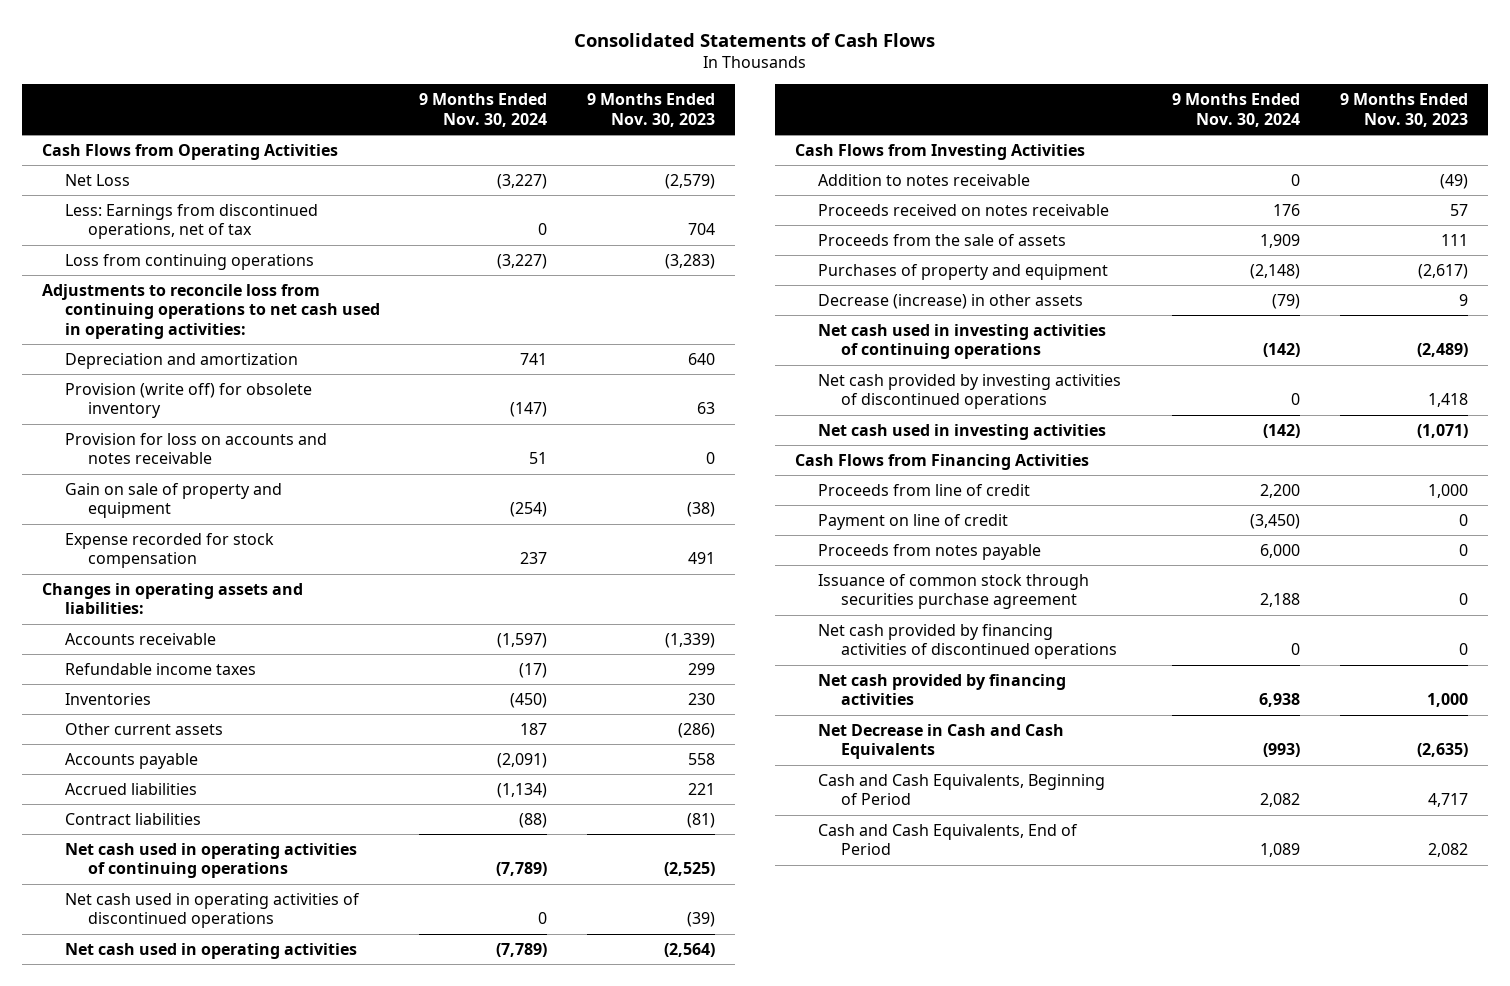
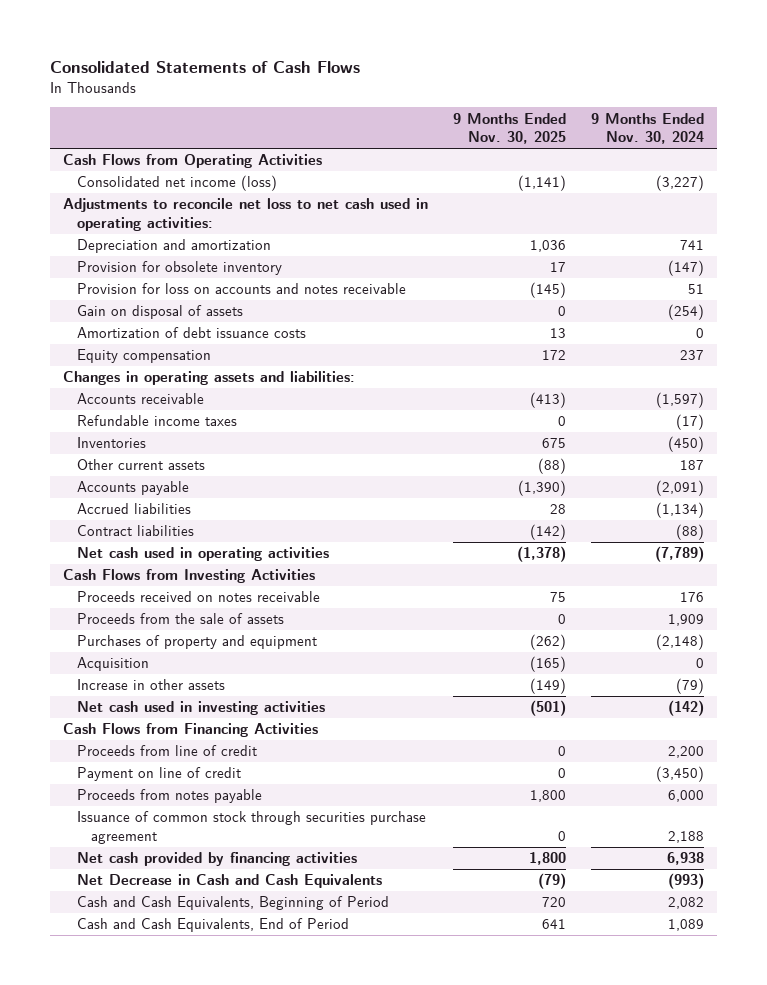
[587,93,716,127] 9 Months Ended Nov. 30, 2023 -> none
none -> [453,112,567,145] 9 Months Ended Nov. 30, 2025
[64,203,318,240] Less: Earnings from discontinued operations, net of tax -> none
[64,253,314,270] Loss from continuing operations -> none
[64,173,130,186] Net Loss -> [76,175,277,192] Consolidated net income (loss)
[41,283,380,340] Adjustments to reconcile loss from continuing operations to net cash used in operating activities: -> [62,198,428,232] Adjustments to reconcile net loss to net cash used in operating activities:
[64,382,312,419] Provision (write off) for obsolete inventory -> [76,261,282,276] Provision for obsolete inventory
[64,482,282,519] Gain on sale of property and equipment -> [76,305,243,320] Gain on disposal of assets
none -> [76,327,306,339] Amortization of debt issuance costs
[64,532,274,569] Expense recorded for stock compensation -> [76,349,211,364] Equity compensation
[64,842,357,879] Net cash used in operating activities of continuing operations -> none
[64,892,360,929] Net cash used in operating activities of discontinued operations -> none
[817,173,1030,186] Addition to notes receivable -> none
[817,323,1106,360] Net cash used in investing activities of continuing operations -> none
[817,373,1121,410] Net cash provided by investing activities of discontinued operations -> none
none -> [76,657,149,672] Acquisition
[817,293,1083,309] Decrease (increase) in other assets -> [76,679,225,691] Increase in other assets
[817,623,1117,660] Net cash provided by financing activities of discontinued operations -> none

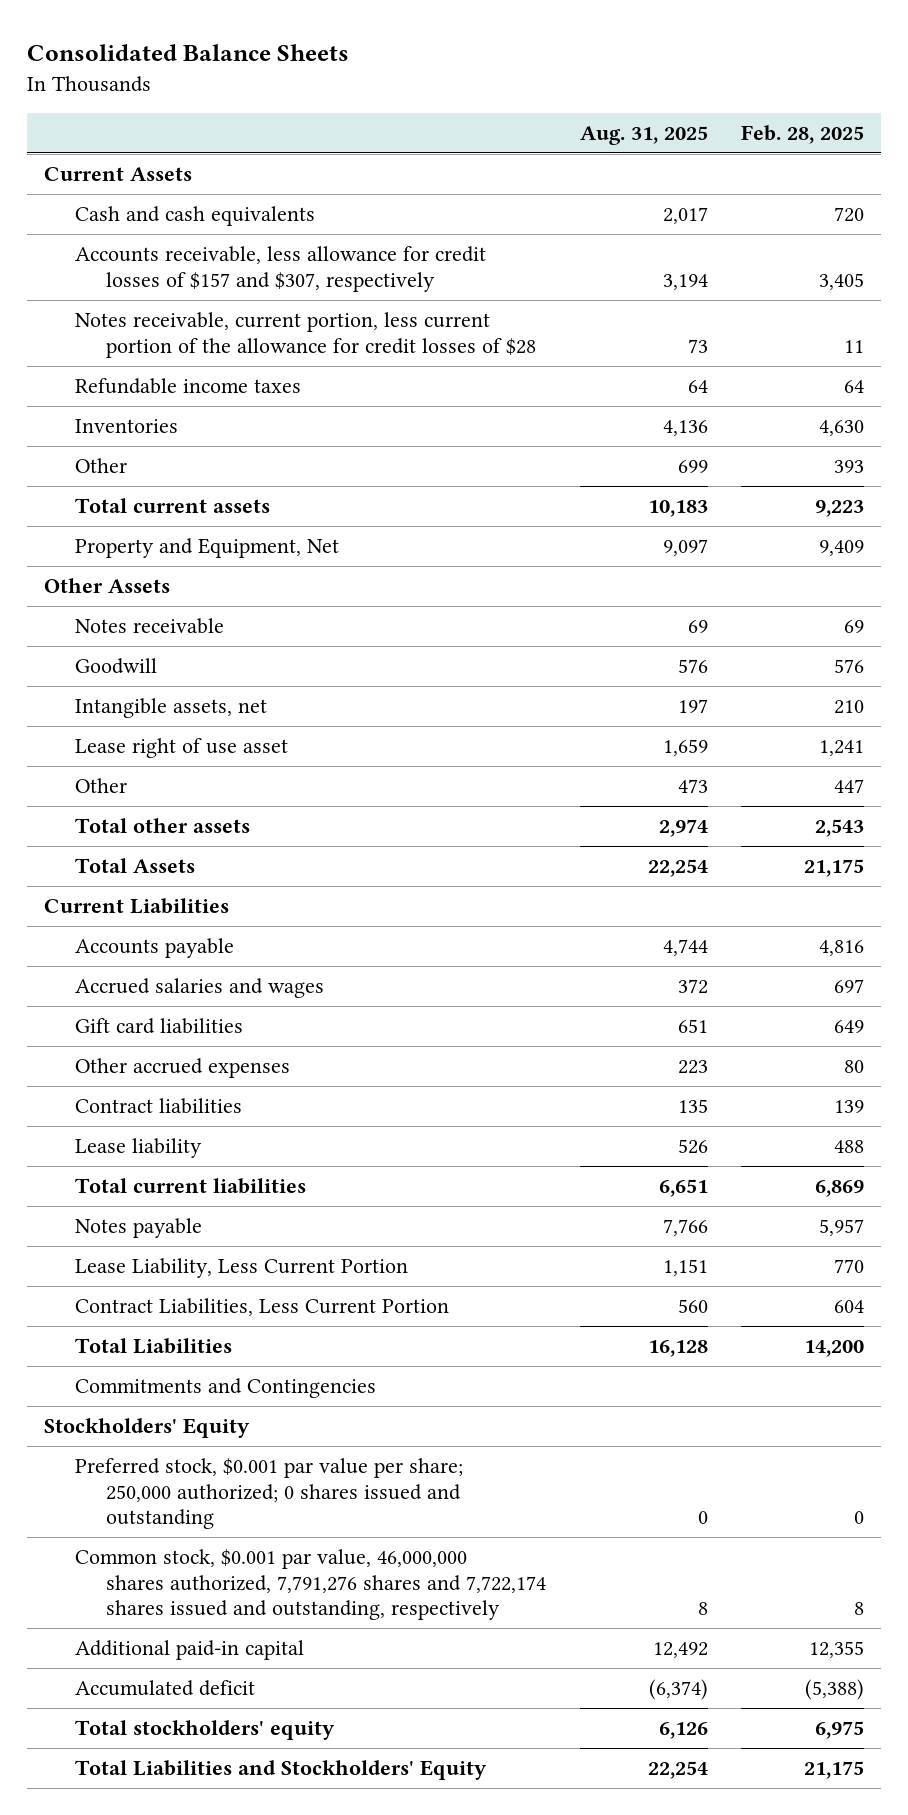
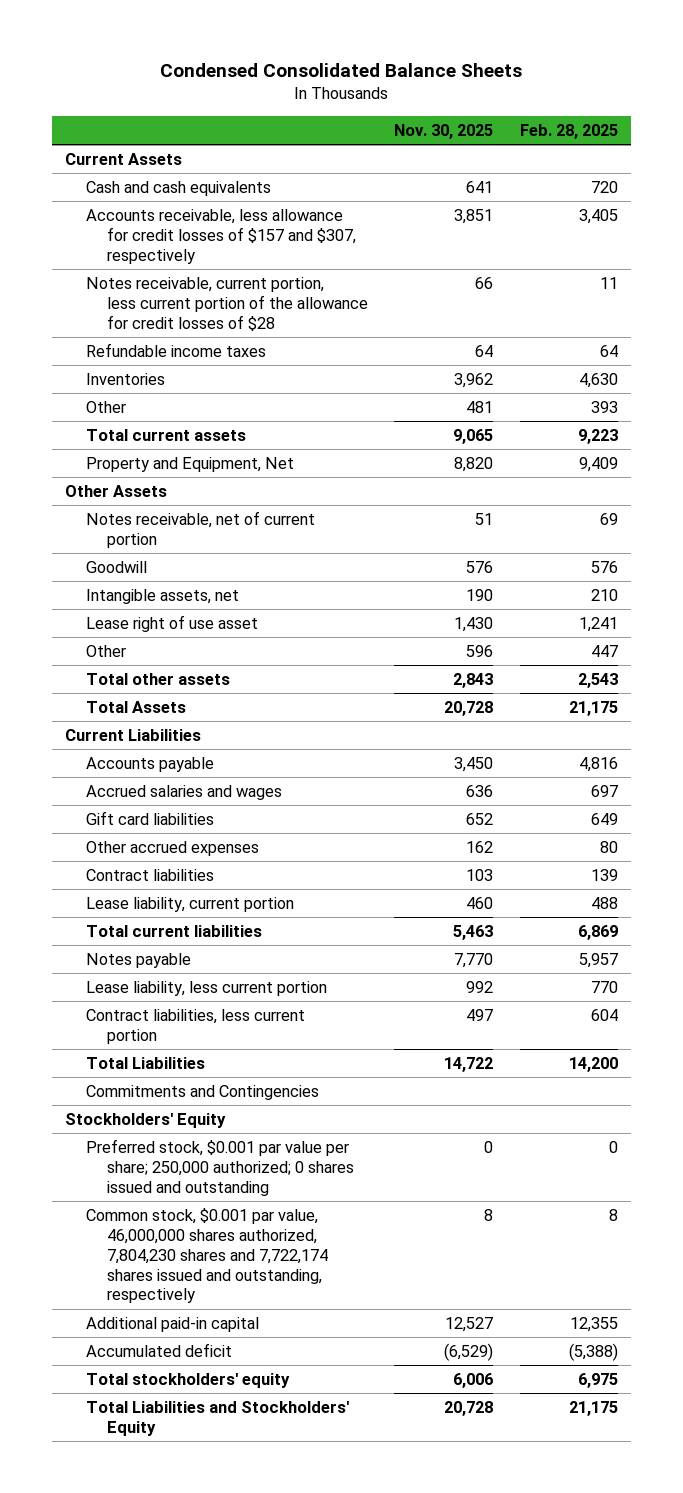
[27,44,350,62] Consolidated Balance Sheets -> [160,63,523,78] Condensed Consolidated Balance Sheets
[579,125,708,145] Aug. 31, 2025 -> none
none -> [394,123,494,139] Nov. 30, 2025
[74,618,224,635] Notes receivable -> [85,510,315,548] Notes receivable, net of current portion
[74,1138,202,1159] Lease liability -> [85,896,294,912] Lease liability, current portion
[74,1258,408,1279] Lease Liability, Less Current Portion -> [85,980,327,996] Lease liability, less current portion
[74,1298,449,1317] Contract Liabilities, Less Current Portion -> [85,1008,305,1044] Contract liabilities, less current portion
[74,1549,547,1621] Common stock, $0.001 par value, 46,000,000 shares authorized, 7,791,276 shares and 7,722,174 shares issued and outstanding, respectively -> [85,1207,328,1304] Common stock, $0.001 par value, 46,000,000 shares authorized, 7,804,230 shares and 7,722,174 shares issued and outstanding, respectively

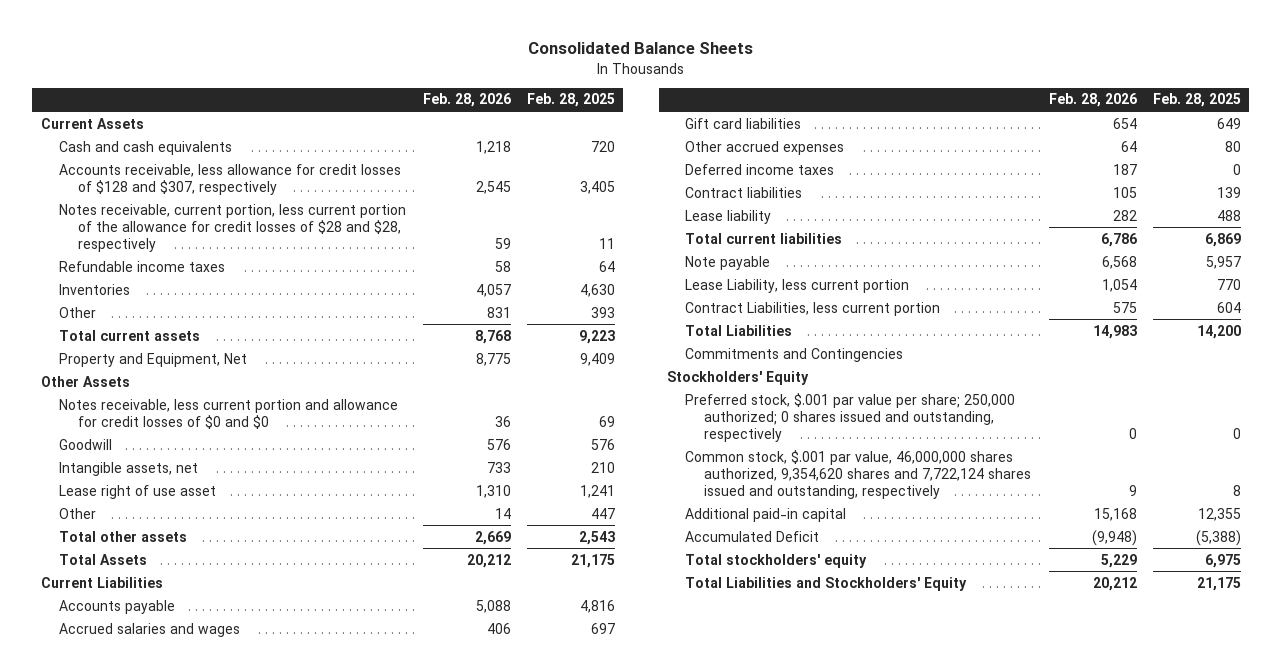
[160,63,523,78] Condensed Consolidated Balance Sheets -> [527,42,753,55] Consolidated Balance Sheets
[394,123,494,139] Nov. 30, 2025 -> none
none -> [422,93,511,108] Feb. 28, 2026
[85,208,356,264] Accounts receivable, less allowance for credit losses of $157 and $307, respectively -> [59,163,402,195] Accounts receivable, less allowance for credit losses of $128 and $307, respectively
[85,276,368,331] Notes receivable, current portion, less current portion of the allowance for credit losses of $28 -> [59,203,407,252] Notes receivable, current portion, less current portion of the allowance for credit losses of $28 and $28, respectively
[85,510,315,548] Notes receivable, net of current portion -> [59,398,399,429] Notes receivable, less current portion and allowance for credit losses of $0 and $0
none -> [685,163,835,175] Deferred income taxes
[85,896,294,912] Lease liability, current portion -> [685,209,772,224] Lease liability
[85,952,191,968] Notes payable -> [685,255,771,270] Note payable
[85,980,327,996] Lease liability, less current portion -> [685,278,910,293] Lease Liability, less current portion
[85,1008,305,1044] Contract liabilities, less current portion -> [685,301,941,316] Contract Liabilities, less current portion
[85,1138,354,1196] Preferred stock, $0.001 par value per share; 250,000 authorized; 0 shares issued and outstanding -> [685,392,1016,442] Preferred stock, $.001 par value per share; 250,000 authorized; 0 shares issued and outstanding, respectively
[85,1207,328,1304] Common stock, $0.001 par value, 46,000,000 shares authorized, 7,804,230 shares and 7,722,174 shares issued and outstanding, respectively -> [685,449,1032,499] Common stock, $.001 par value, 46,000,000 shares authorized, 9,354,620 shares and 7,722,124 shares issued and outstanding, respectively
[85,1342,232,1357] Accumulated deficit -> [685,530,820,542] Accumulated Deficit

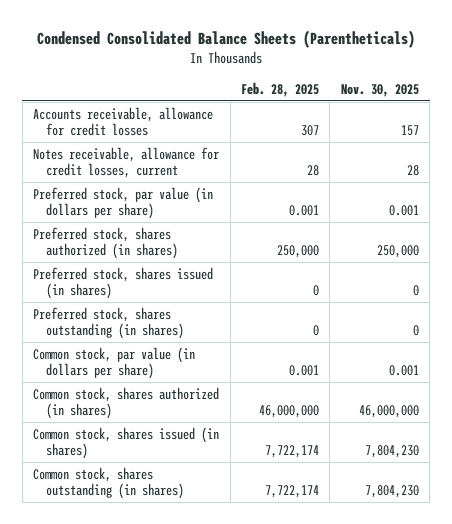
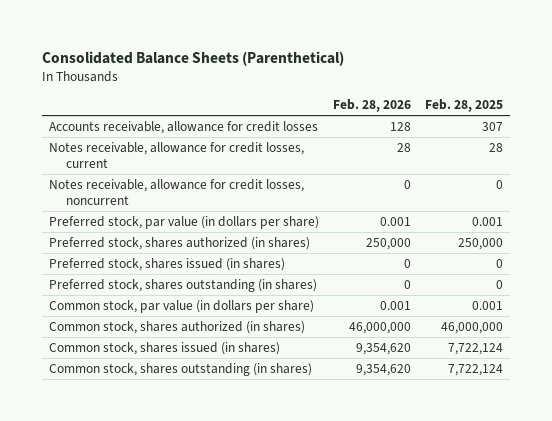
[37,30,416,49] Condensed Consolidated Balance Sheets (Parentheticals) -> [42,50,345,66] Consolidated Balance Sheets (Parenthetical)
[340,83,419,97] Nov. 30, 2025 -> none
none -> [333,99,412,113] Feb. 28, 2026
none -> [49,178,305,205] Notes receivable, allowance for credit losses, noncurrent
[265,445,320,459] 7,722,174 -> [448,342,504,355] 7,722,124
[265,485,320,499] 7,722,174 -> [448,363,504,376] 7,722,124

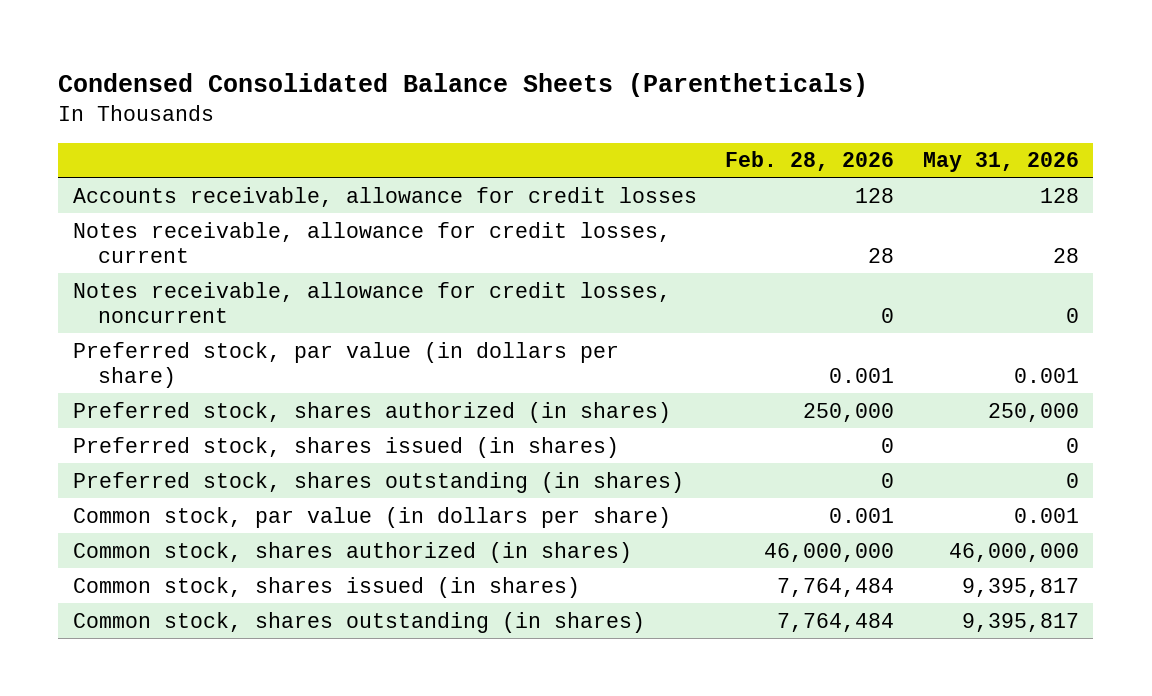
[42,50,345,66] Consolidated Balance Sheets (Parenthetical) -> [58,72,869,97] Condensed Consolidated Balance Sheets (Parentheticals)
[425,99,504,113] Feb. 28, 2025 -> none
none -> [922,152,1079,173] May 31, 2026
[356,342,412,355] 9,354,620 -> [777,577,895,597] 7,764,484
[356,363,412,376] 9,354,620 -> [777,612,895,632] 7,764,484

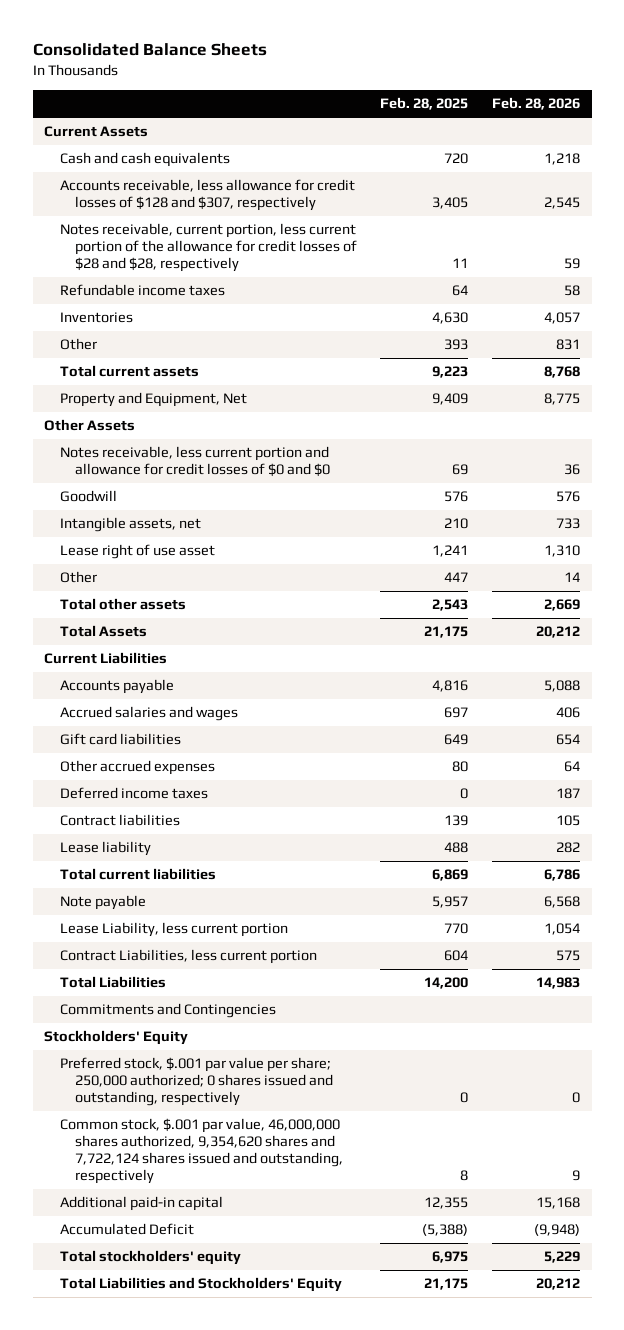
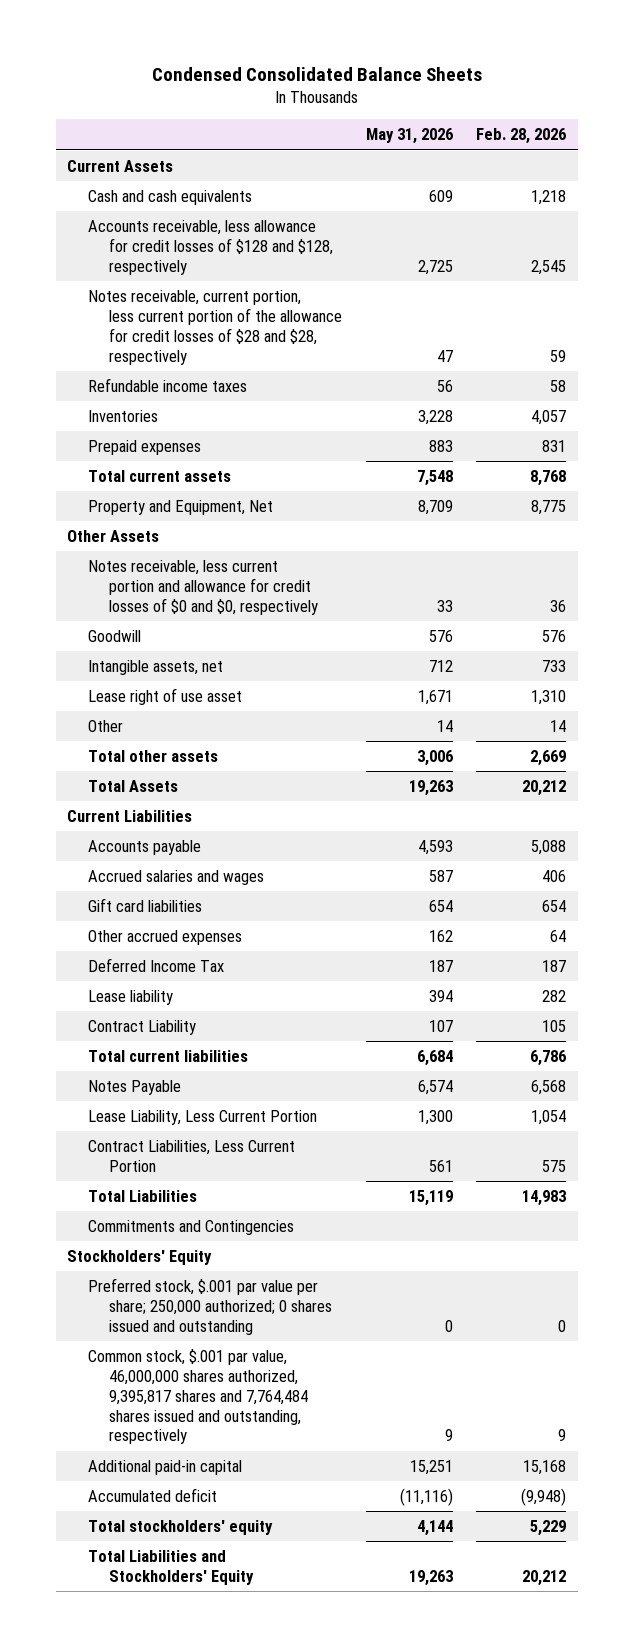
[32,43,267,57] Consolidated Balance Sheets -> [151,67,482,82] Condensed Consolidated Balance Sheets
[380,97,469,111] Feb. 28, 2025 -> none
none -> [365,128,453,145] May 31, 2026
[59,179,355,212] Accounts receivable, less allowance for credit losses of $128 and $307, respectively -> [88,220,334,275] Accounts receivable, less allowance for credit losses of $128 and $128, respectively
[59,338,97,351] Other -> [88,440,202,456] Prepaid expenses
[59,446,330,478] Notes receivable, less current portion and allowance for credit losses of $0 and $0 -> [88,560,319,615] Notes receivable, less current portion and allowance for credit losses of $0 and $0, respectively
[59,814,180,827] Contract liabilities -> none
[59,787,208,800] Deferred income taxes -> [88,958,225,973] Deferred Income Tax
none -> [88,1020,197,1036] Contract Liability
[59,895,146,911] Note payable -> [88,1080,182,1096] Notes Payable
[59,922,288,938] Lease Liability, less current portion -> [88,1110,318,1126] Lease Liability, Less Current Portion
[59,949,317,965] Contract Liabilities, less current portion -> [88,1140,296,1172] Contract Liabilities, Less Current Portion
[59,1057,333,1107] Preferred stock, $.001 par value per share; 250,000 authorized; 0 shares issued and outstanding, respectively -> [88,1278,333,1335] Preferred stock, $.001 par value per share; 250,000 authorized; 0 shares issued and outstanding
[59,1118,343,1185] Common stock, $.001 par value, 46,000,000 shares authorized, 9,354,620 shares and 7,722,124 shares issued and outstanding, respectively -> [88,1349,309,1445] Common stock, $.001 par value, 46,000,000 shares authorized, 9,395,817 shares and 7,764,484 shares issued and outstanding, respectively
[59,1223,194,1236] Accumulated Deficit -> [88,1488,218,1503] Accumulated deficit

